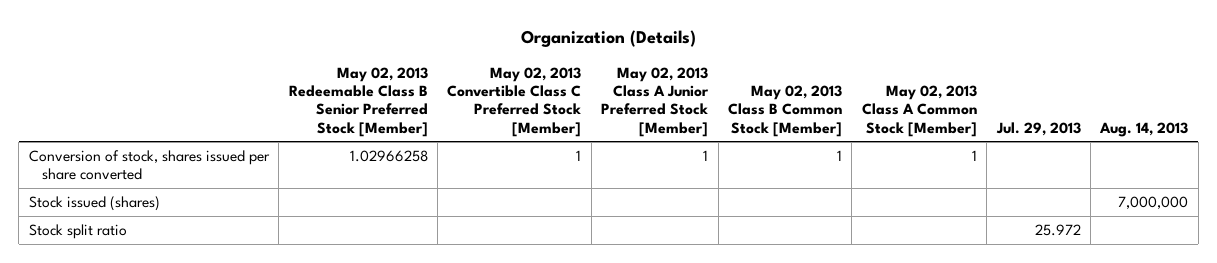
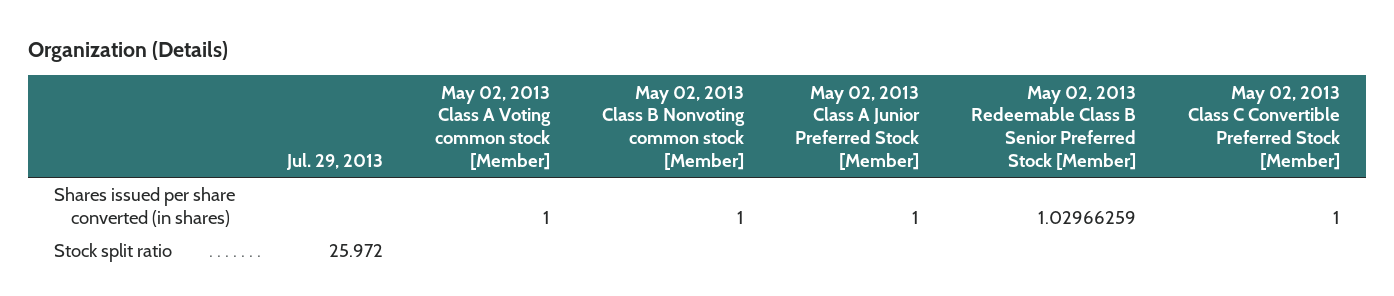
[447,66,582,137] May 02, 2013 Convertible Class C Preferred Stock [Member] -> none
[728,85,843,137] May 02, 2013 Class B Common Stock [Member] -> none
[861,85,977,137] May 02, 2013 Class A Common Stock [Member] -> none
[1099,121,1189,137] Aug. 14, 2013 -> none
none -> [434,85,551,170] May 02, 2013 Class A Voting common stock [Member]
none -> [601,85,745,170] May 02, 2013 Class B Nonvoting common stock [Member]
none -> [1188,85,1341,170] May 02, 2013 Class C Convertible Preferred Stock [Member]
[28,196,160,212] Stock issued (shares) -> none
[28,150,270,181] Conversion of stock, shares issued per share converted -> [54,187,236,228] Shares issued per share converted (in shares)
[349,150,428,163] 1.02966258 -> [1038,211,1137,225] 1.02966259

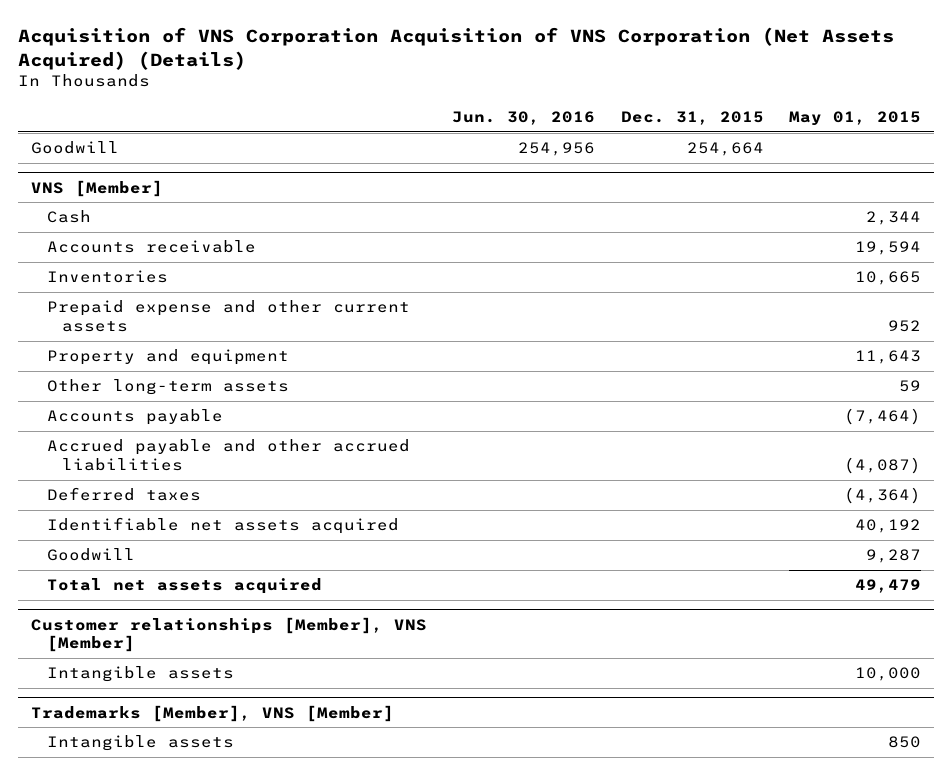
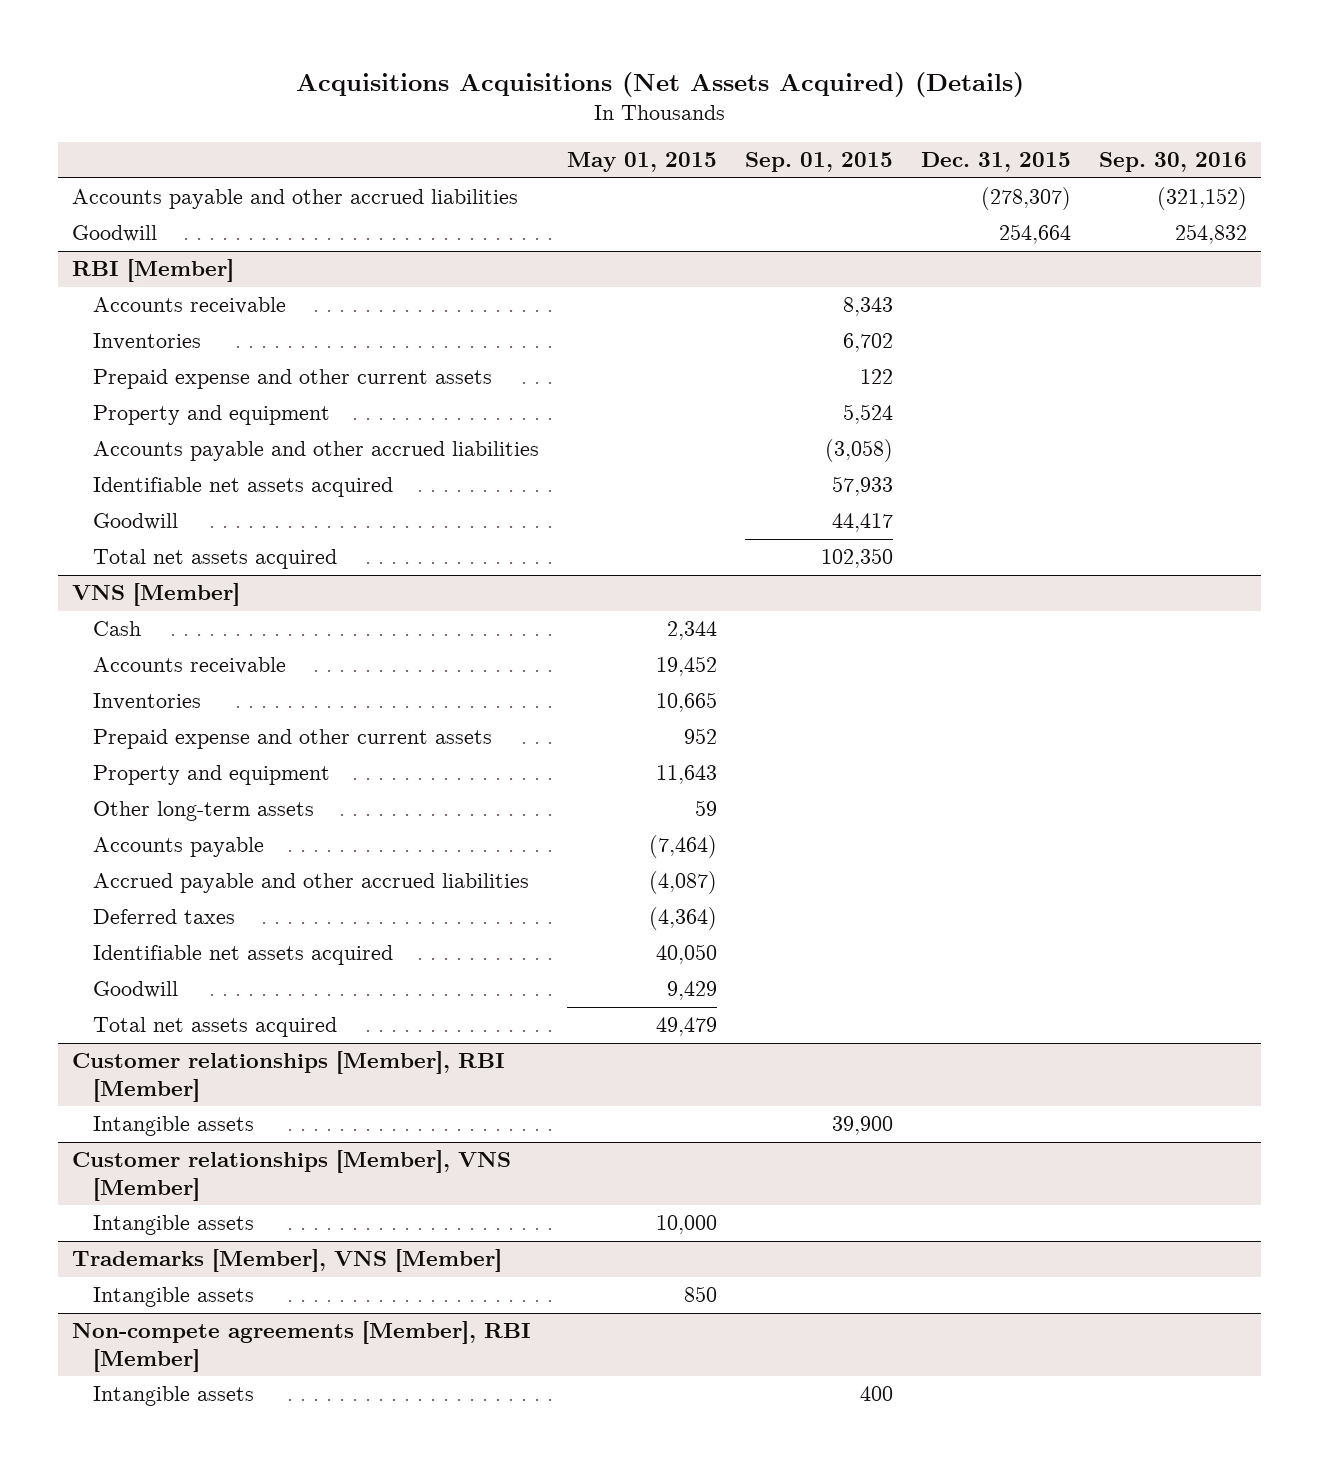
[18,26,895,70] Acquisition of VNS Corporation Acquisition of VNS Corporation (Net Assets Acquired) (Details) -> [295,72,1024,98] Acquisitions Acquisitions (Net Assets Acquired) (Details)
[452,110,596,125] Jun. 30, 2016 -> none
none -> [744,152,893,173] Sep. 01, 2015
none -> [1099,152,1248,173] Sep. 30, 2016
none -> [72,189,519,210] Accounts payable and other accrued liabilities
none -> [72,259,235,283] RBI [Member]
none -> [92,297,286,315] Accounts receivable
none -> [92,333,201,351] Inventories
none -> [92,369,492,390] Prepaid expense and other current assets
none -> [92,405,330,426] Property and equipment
none -> [92,441,539,462] Accounts payable and other accrued liabilities
none -> [92,477,393,498] Identifiable net assets acquired
none -> [92,513,178,531] Goodwill
none -> [92,549,337,570] Total net assets acquired
[855,241,922,256] 19,594 -> [655,656,717,677] 19,452
[855,519,922,534] 40,192 -> [655,944,717,965] 40,050
[866,549,922,564] 9,287 -> [666,981,717,1001] 9,429
none -> [72,1051,506,1102] Customer relationships [Member], RBI [Member]
none -> [92,1116,254,1137] Intangible assets
none -> [72,1321,532,1372] Non-compete agreements [Member], RBI [Member]
none -> [92,1386,254,1407] Intangible assets

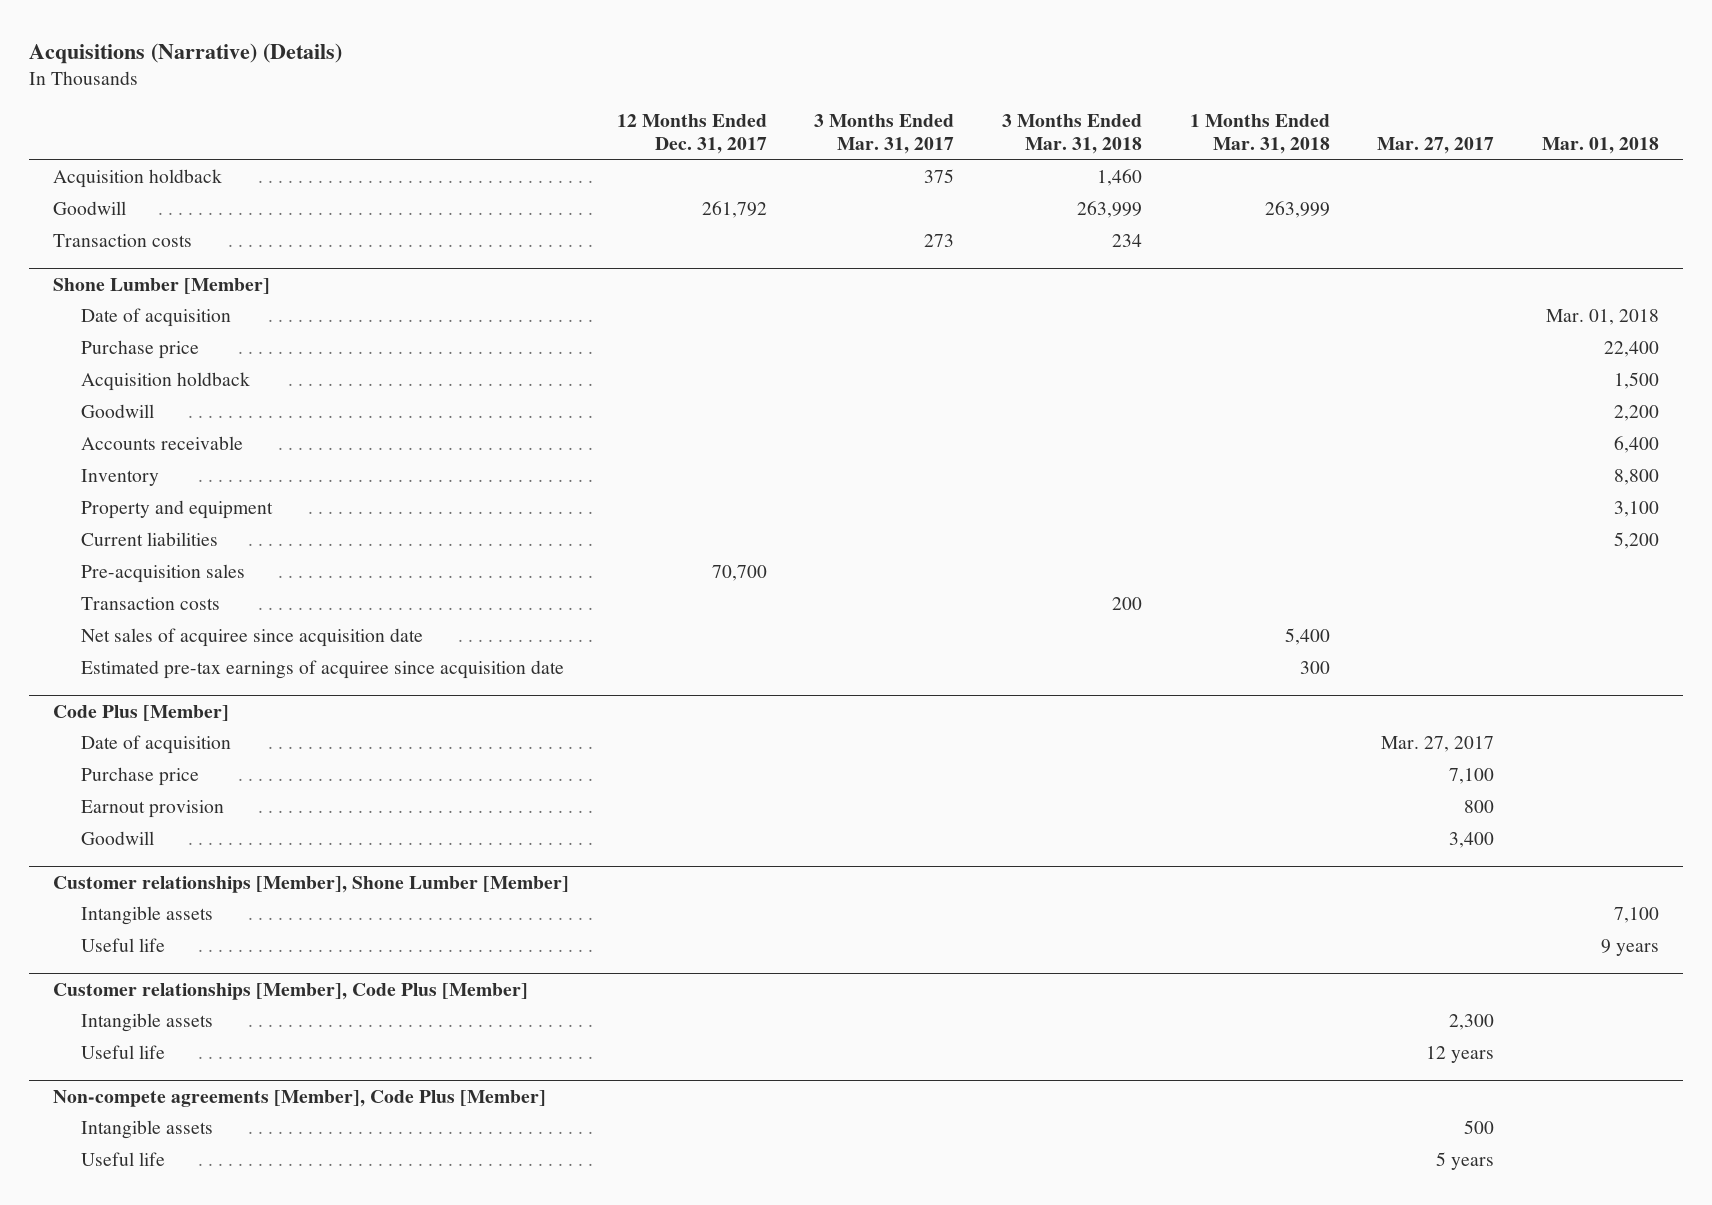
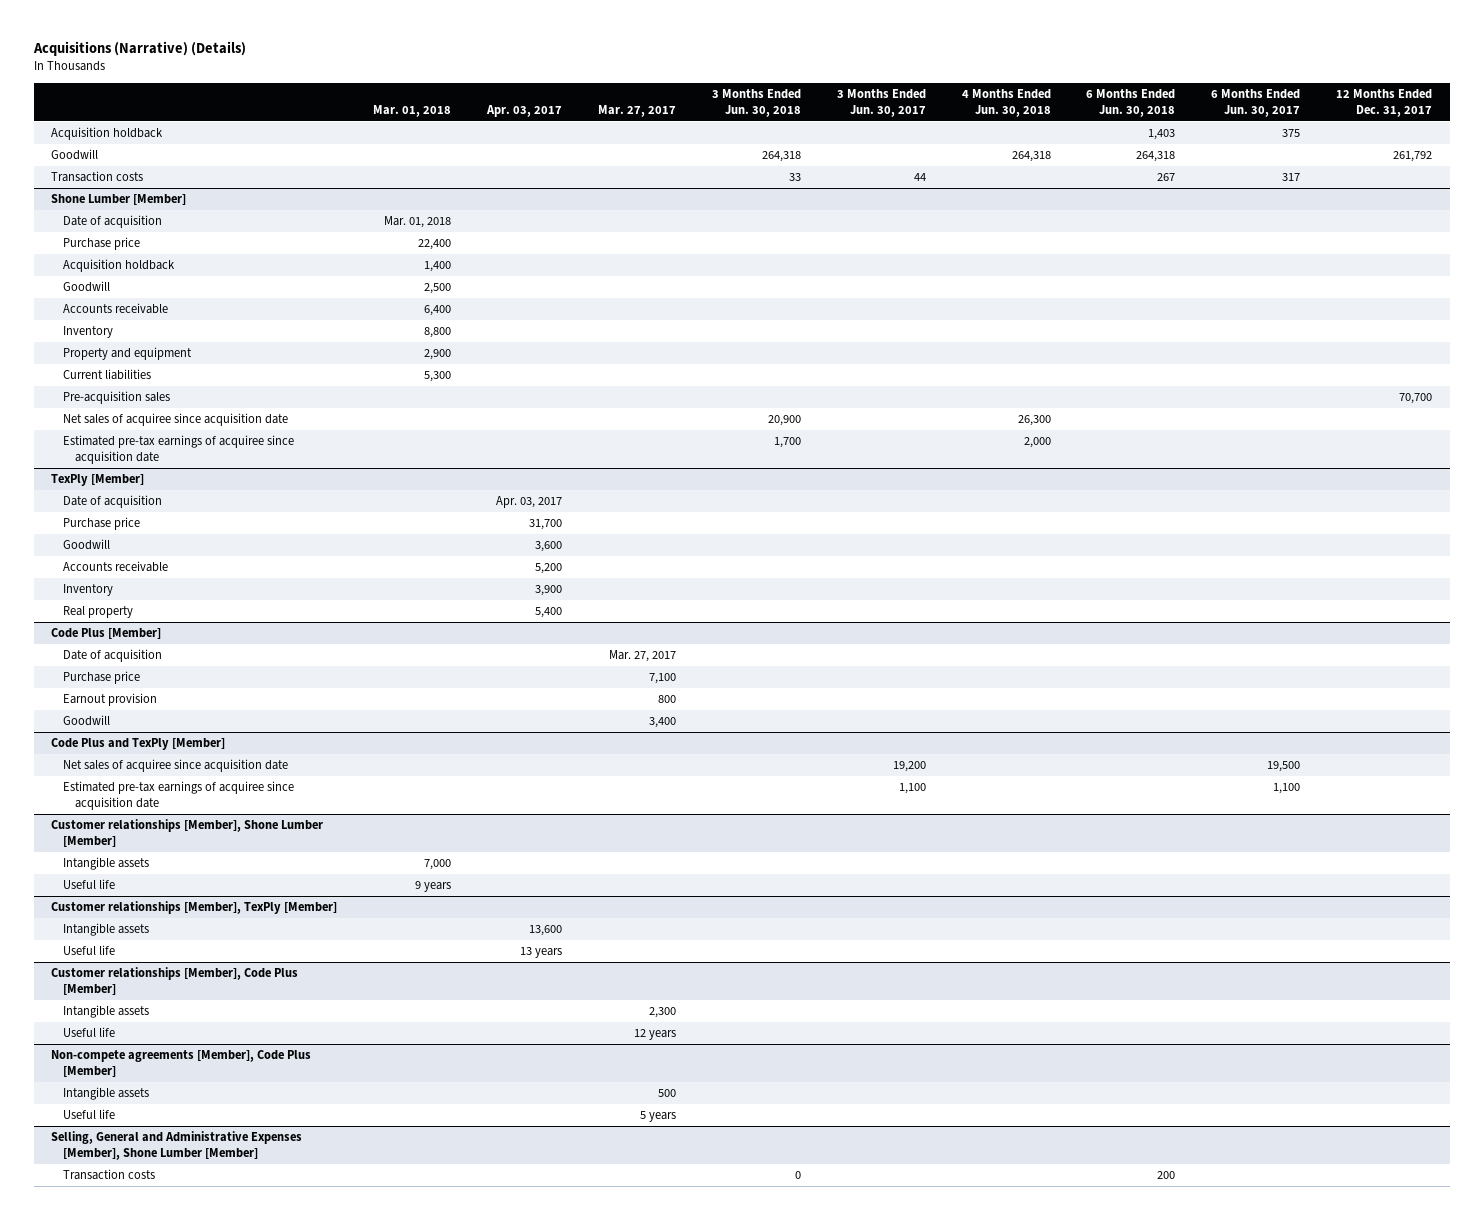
[814,113,955,155] 3 Months Ended Mar. 31, 2017 -> none
[1002,113,1143,155] 3 Months Ended Mar. 31, 2018 -> none
[1189,113,1330,155] 1 Months Ended Mar. 31, 2018 -> none
none -> [486,104,563,117] Apr. 03, 2017
none -> [711,88,801,117] 3 Months Ended Jun. 30, 2018
none -> [836,88,926,117] 3 Months Ended Jun. 30, 2017
none -> [961,88,1051,117] 4 Months Ended Jun. 30, 2018
none -> [1086,88,1176,117] 6 Months Ended Jun. 30, 2018
none -> [1211,88,1301,117] 6 Months Ended Jun. 30, 2017
[1614,372,1660,390] 1,500 -> [424,260,452,272] 1,400
[1614,405,1660,422] 2,200 -> [424,282,452,294] 2,500
[1614,501,1660,518] 3,100 -> [424,348,452,360] 2,900
[1614,532,1660,550] 5,200 -> [424,370,452,382] 5,300
[81,597,221,611] Transaction costs -> none
none -> [51,473,145,486] TexPly [Member]
none -> [63,494,163,508] Date of acquisition
none -> [63,516,141,530] Purchase price
none -> [63,538,111,550] Goodwill
none -> [63,560,169,572] Accounts receivable
none -> [63,583,114,596] Inventory
none -> [63,605,134,618] Real property
none -> [51,737,226,750] Code Plus and TexPly [Member]
none -> [63,758,289,772] Net sales of acquiree since acquisition date
none -> [63,780,295,810] Estimated pre-tax earnings of acquiree since acquisition date
[1614,907,1660,924] 7,100 -> [424,858,452,870] 7,000
none -> [51,900,338,914] Customer relationships [Member], TexPly [Member]
none -> [63,922,150,936] Intangible assets
none -> [63,944,116,955] Useful life
none -> [51,1130,303,1160] Selling, General and Administrative Expenses [Member], Shone Lumber [Member]
none -> [63,1168,156,1180] Transaction costs

